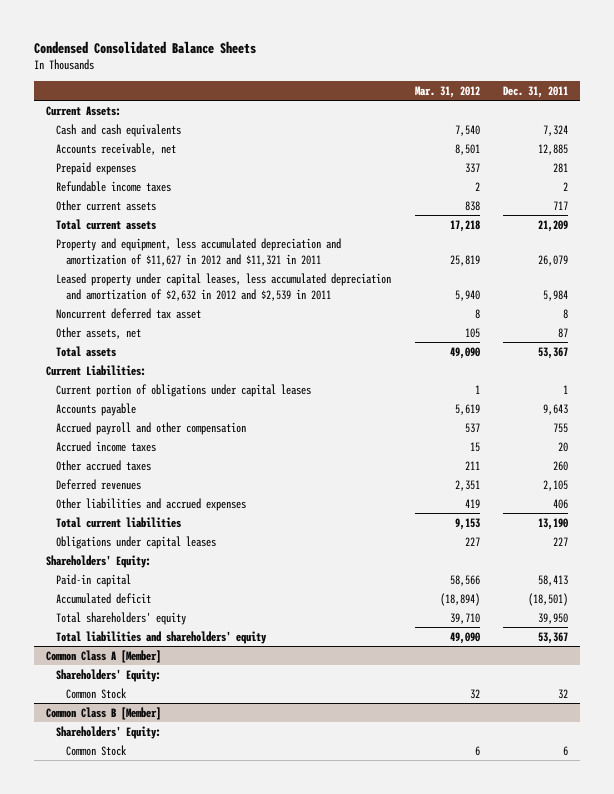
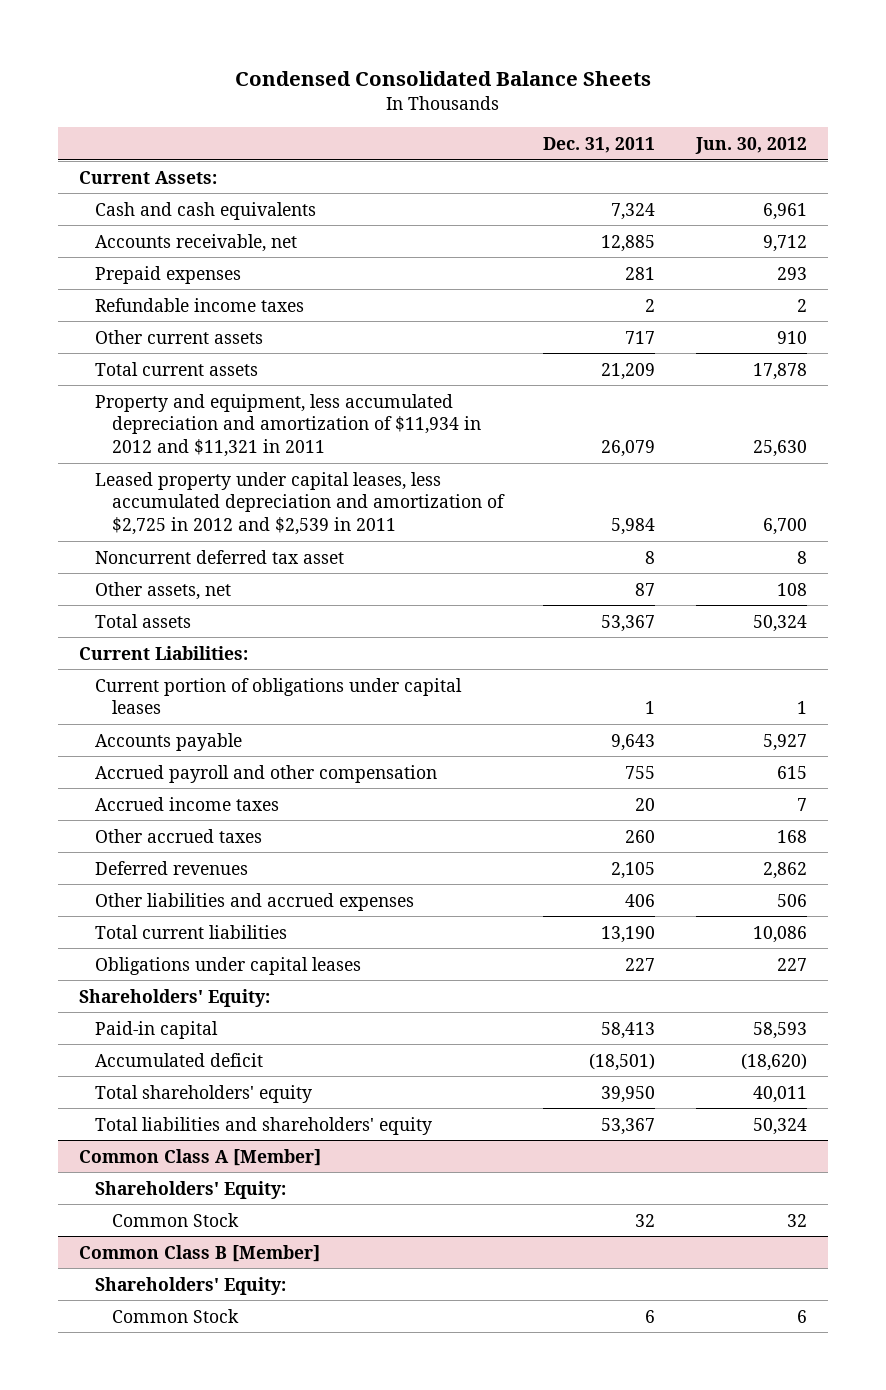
[414,86,480,99] Mar. 31, 2012 -> none
none -> [695,136,808,154] Jun. 30, 2012
[55,237,341,266] Property and equipment, less accumulated depreciation and amortization of $11,627 in 2012 and $11,321 in 2011 -> [95,393,481,458] Property and equipment, less accumulated depreciation and amortization of $11,934 in 2012 and $11,321 in 2011
[55,272,391,301] Leased property under capital leases, less accumulated depreciation and amortization of $2,632 in 2012 and $2,539 in 2011 -> [95,471,505,536] Leased property under capital leases, less accumulated depreciation and amortization of $2,725 in 2012 and $2,539 in 2011

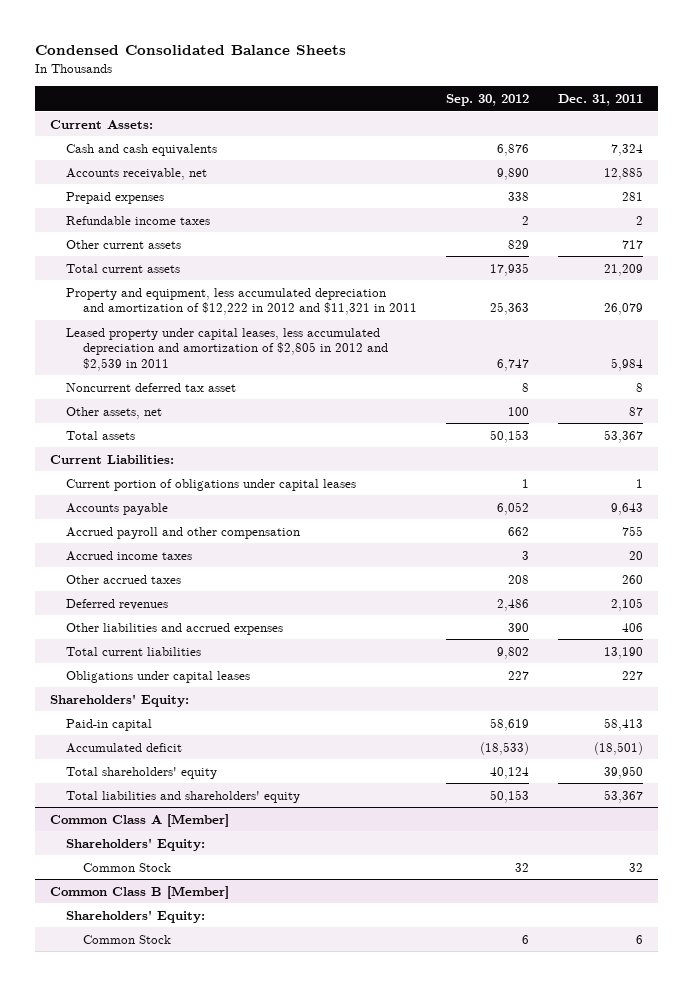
[695,136,808,154] Jun. 30, 2012 -> none
none -> [445,93,529,106] Sep. 30, 2012
[95,393,481,458] Property and equipment, less accumulated depreciation and amortization of $11,934 in 2012 and $11,321 in 2011 -> [66,287,417,316] Property and equipment, less accumulated depreciation and amortization of $12,222 in 2012 and $11,321 in 2011
[95,471,505,536] Leased property under capital leases, less accumulated depreciation and amortization of $2,725 in 2012 and $2,539 in 2011 -> [66,327,388,371] Leased property under capital leases, less accumulated depreciation and amortization of $2,805 in 2012 and $2,539 in 2011

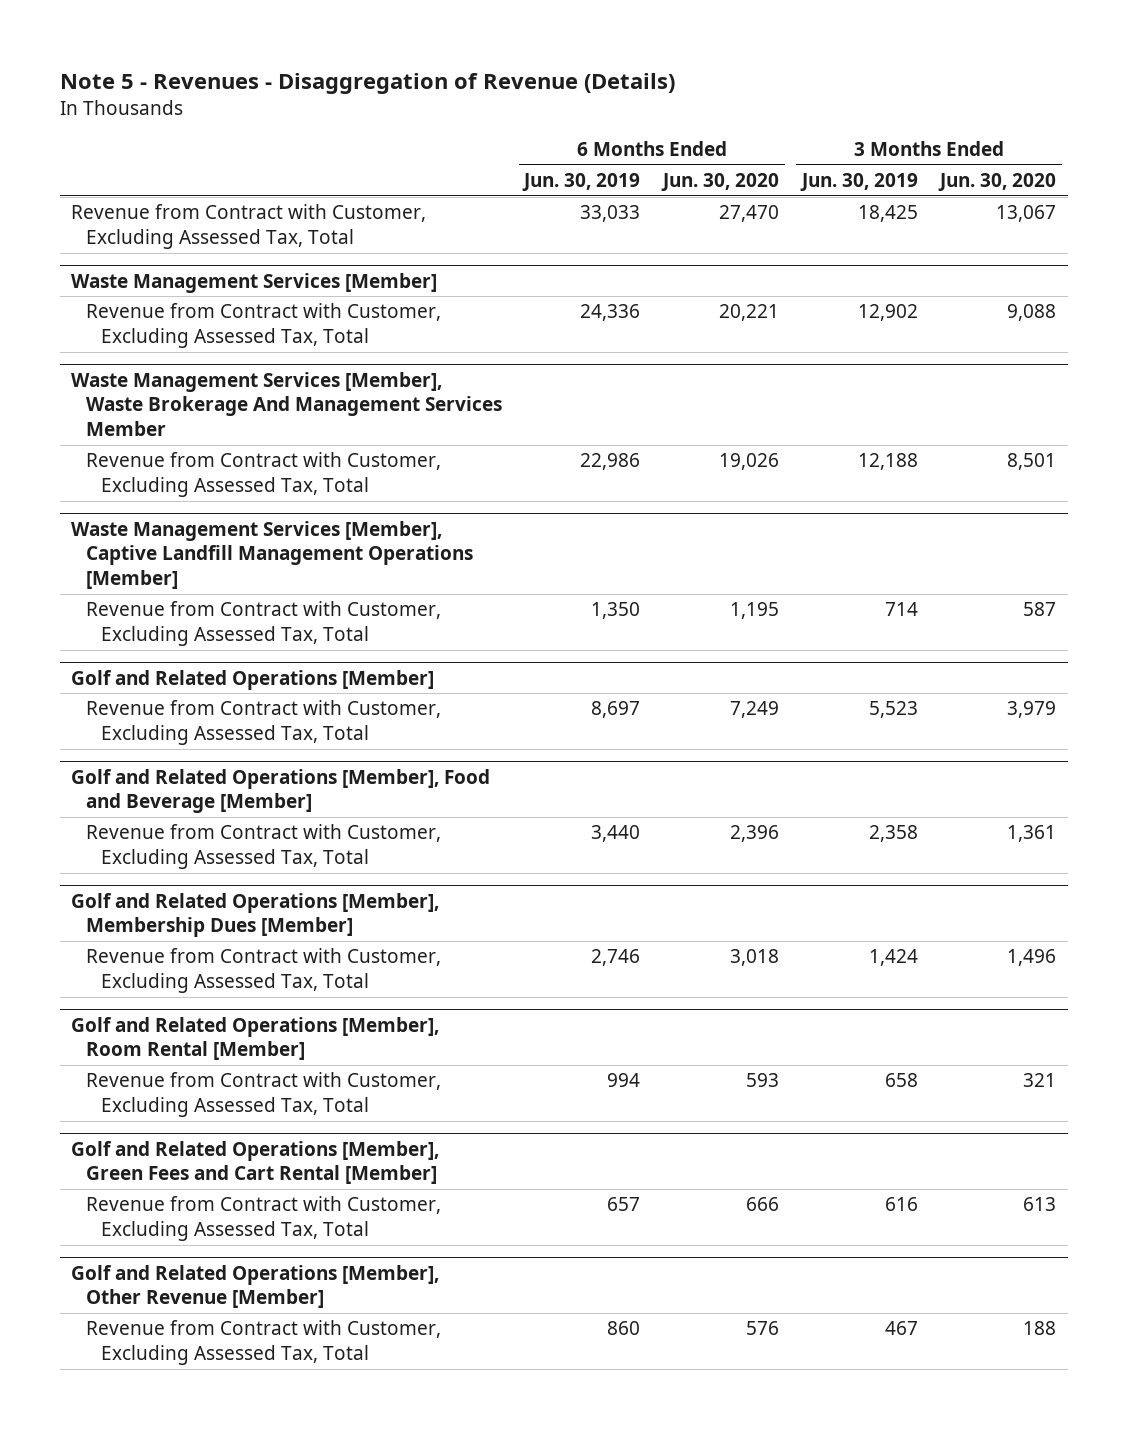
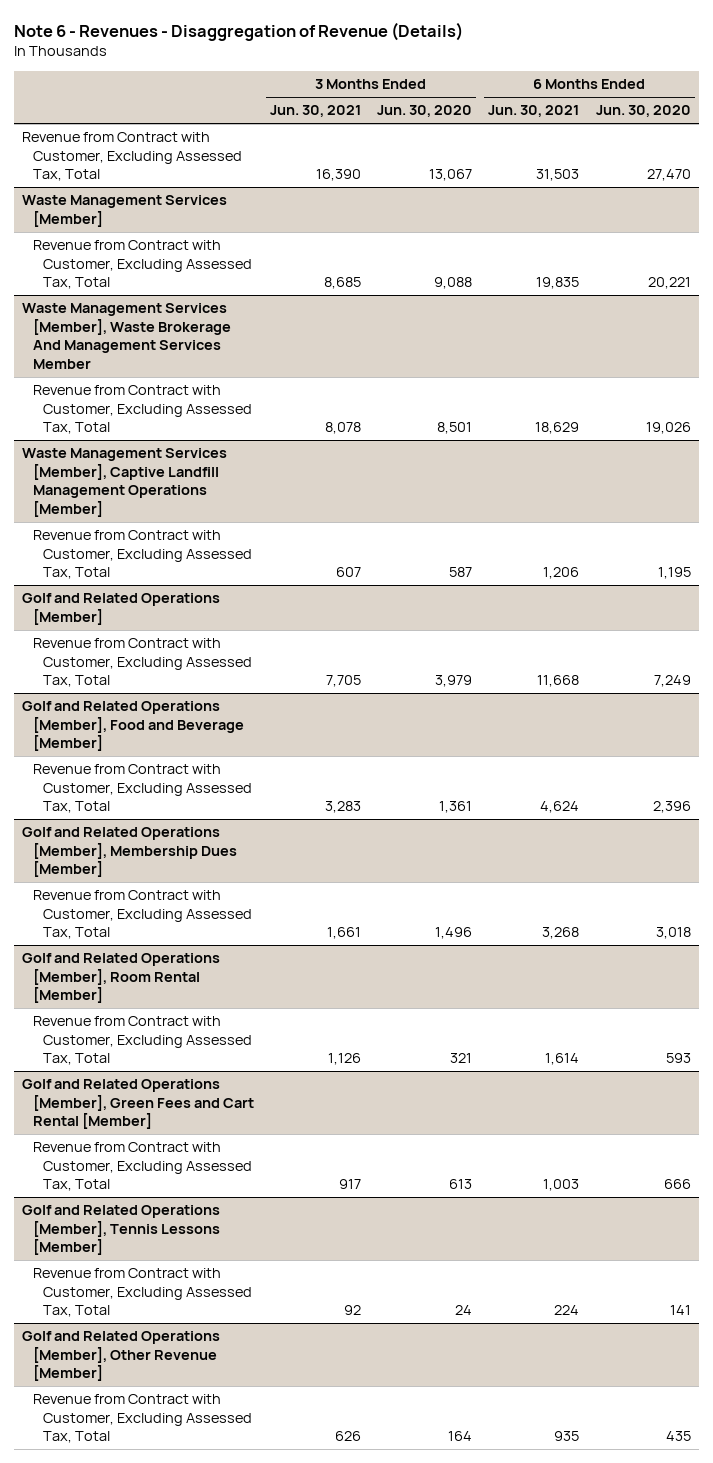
[59,73,675,95] Note 5 - Revenues - Disaggregation of Revenue (Details) -> [14,21,464,41] Note 6 - Revenues - Disaggregation of Revenue (Details)
[522,173,641,192] Jun. 30, 2019 -> none
[799,173,918,192] Jun. 30, 2019 -> none
none -> [269,105,361,118] Jun. 30, 2021
none -> [488,105,580,118] Jun. 30, 2021
none -> [22,1205,221,1256] Golf and Related Operations [Member], Tennis Lessons [Member]
none -> [32,1268,253,1318] Revenue from Contract with Customer, Excluding Assessed Tax, Total
[746,1321,780,1336] 576 -> [665,1431,691,1442] 435
[1023,1321,1057,1336] 188 -> [448,1431,473,1442] 164

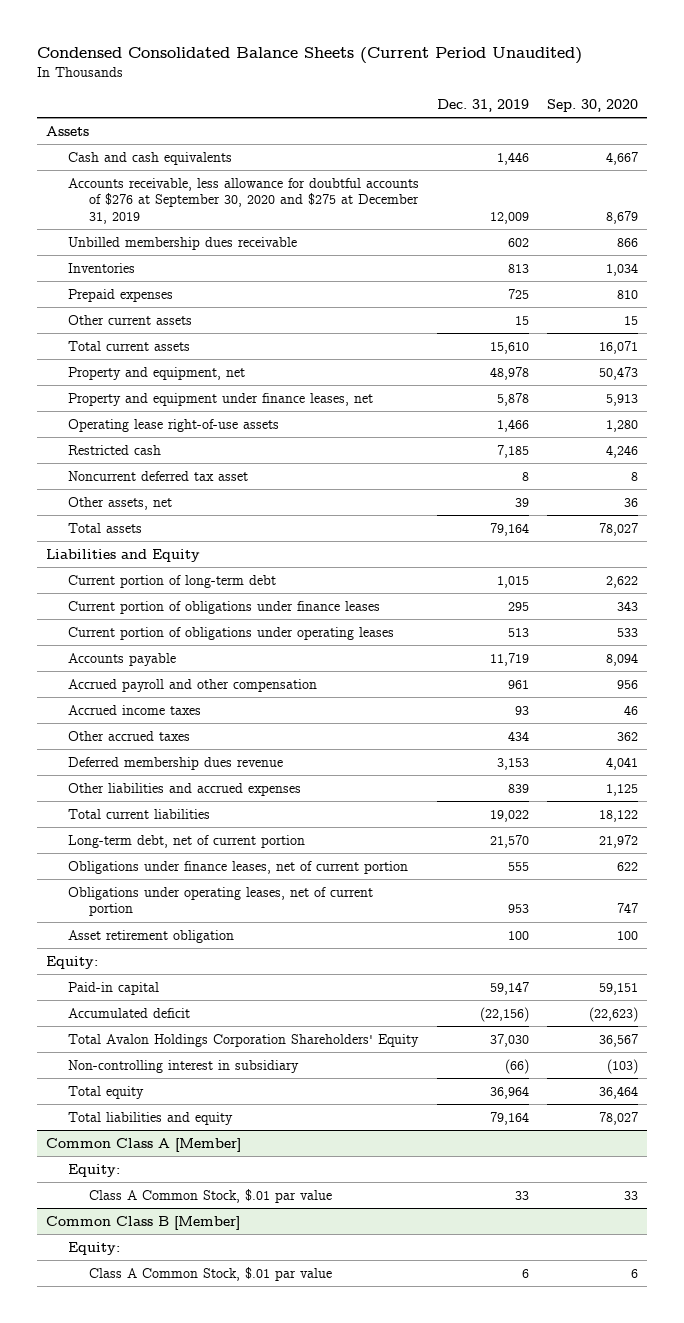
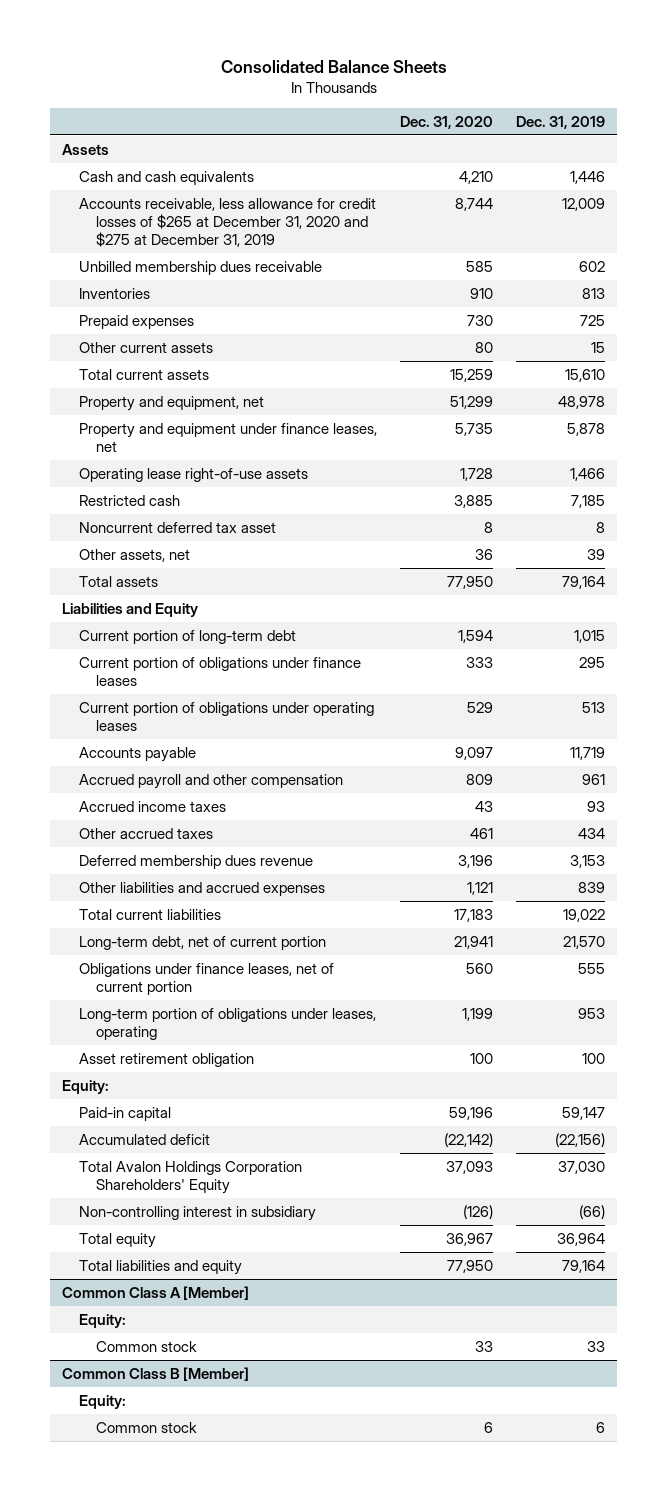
[37,47,583,65] Condensed Consolidated Balance Sheets (Current Period Unaudited) -> [220,60,447,74] Consolidated Balance Sheets
[547,98,639,112] Sep. 30, 2020 -> none
none -> [399,115,493,129] Dec. 31, 2020
[67,177,419,224] Accounts receivable, less allowance for doubtful accounts of $276 at September 30, 2020 and $275 at December 31, 2019 -> [78,197,376,247] Accounts receivable, less allowance for credit losses of $265 at December 31, 2020 and $275 at December 31, 2019
[67,886,373,917] Obligations under operating leases, net of current portion -> [78,1007,376,1040] Long-term portion of obligations under leases, operating
[88,1188,332,1203] Class A Common Stock, $.01 par value -> [95,1340,197,1352] Common stock
[88,1266,332,1281] Class A Common Stock, $.01 par value -> [95,1421,197,1433] Common stock

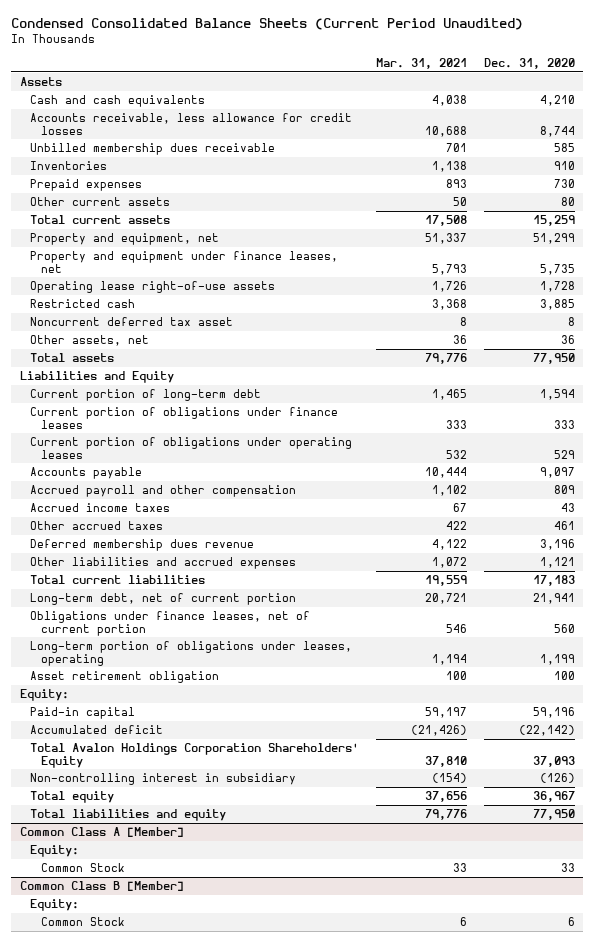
[220,60,447,74] Consolidated Balance Sheets -> [11,18,524,31] Condensed Consolidated Balance Sheets (Current Period Unaudited)
[516,115,606,129] Dec. 31, 2019 -> none
none -> [376,58,468,70] Mar. 31, 2021
[78,197,376,247] Accounts receivable, less allowance for credit losses of $265 at December 31, 2020 and $275 at December 31, 2019 -> [30,112,353,135] Accounts receivable, less allowance for credit losses
[95,1340,197,1352] Common stock -> [40,862,125,872] Common Stock
[95,1421,197,1433] Common stock -> [40,916,125,926] Common Stock

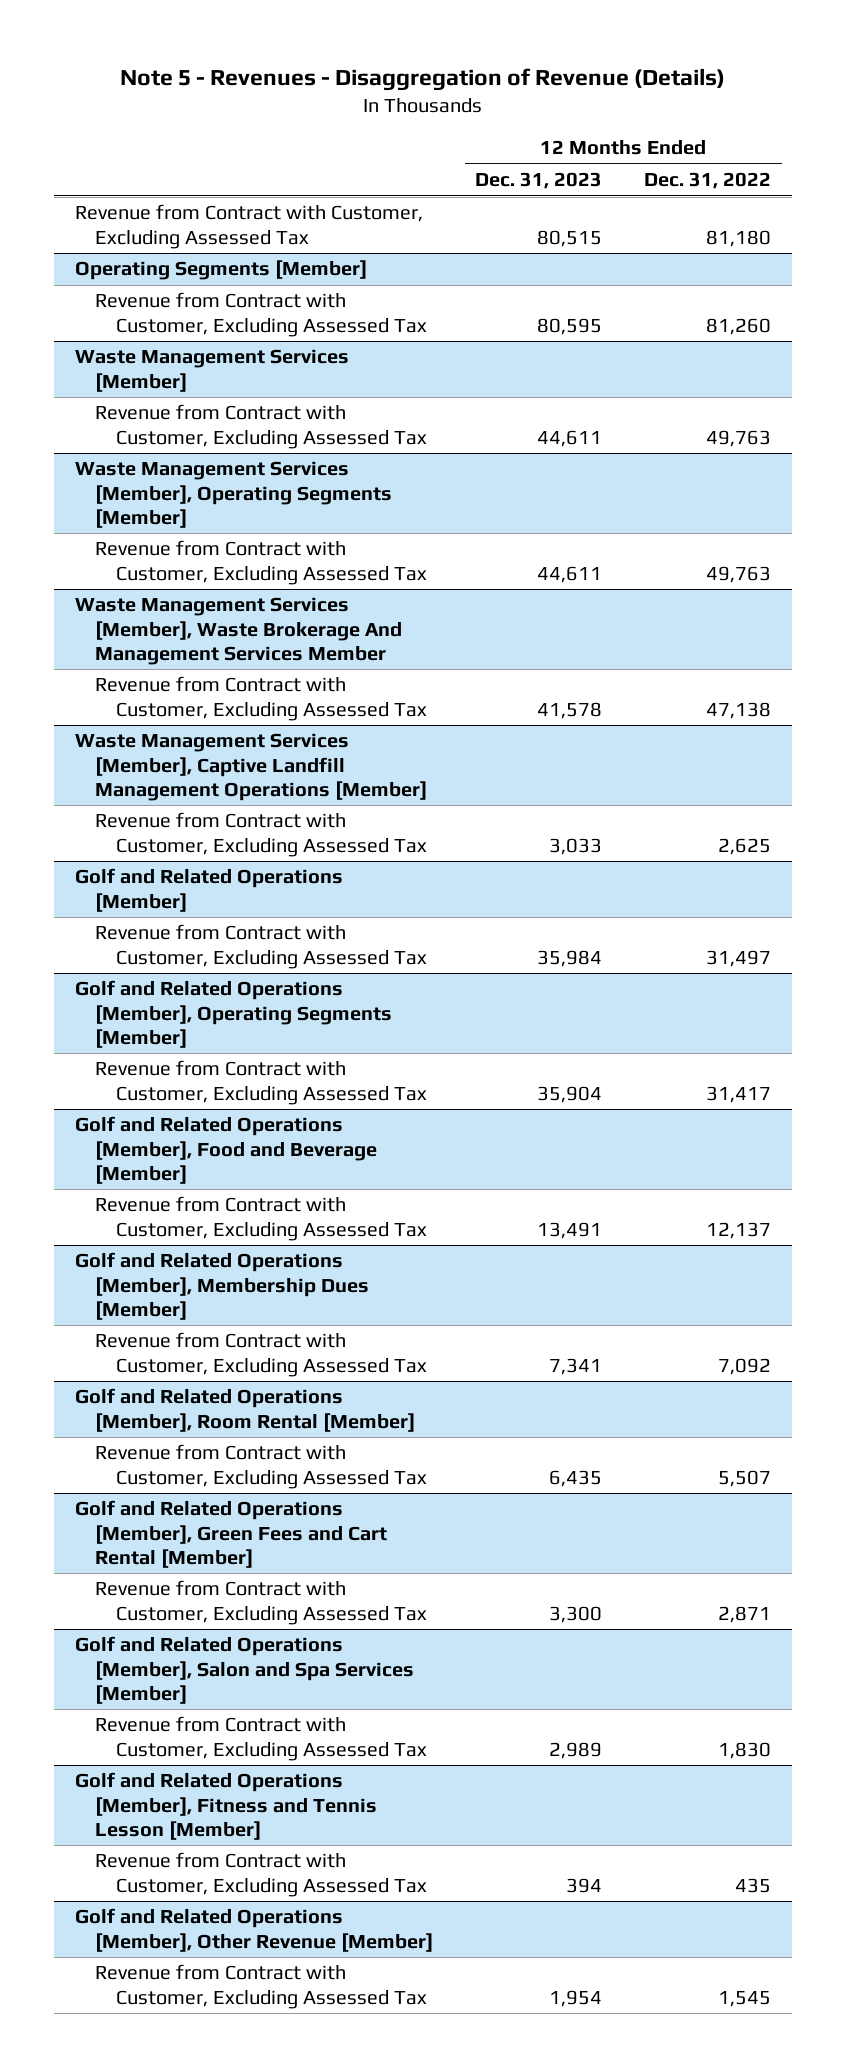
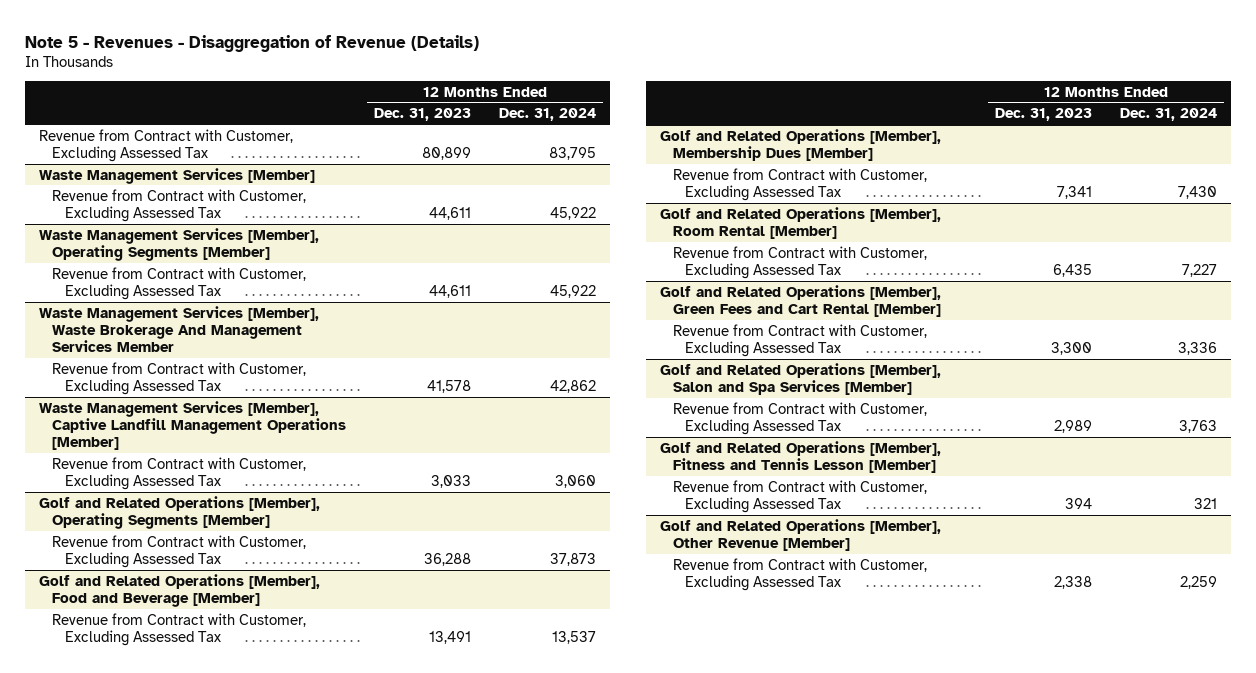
[644,172,772,190] Dec. 31, 2022 -> none
none -> [499,108,597,122] Dec. 31, 2024
[74,260,367,281] Operating Segments [Member] -> none
[95,292,427,337] Revenue from Contract with Customer, Excluding Assessed Tax -> none
[537,229,603,247] 80,515 -> [421,146,471,160] 80,899
[74,868,343,912] Golf and Related Operations [Member] -> none
[95,924,427,969] Revenue from Contract with Customer, Excluding Assessed Tax -> none
[537,1085,603,1103] 35,904 -> [423,552,471,566] 36,288
[549,1989,603,2007] 1,954 -> [1053,575,1092,589] 2,338

